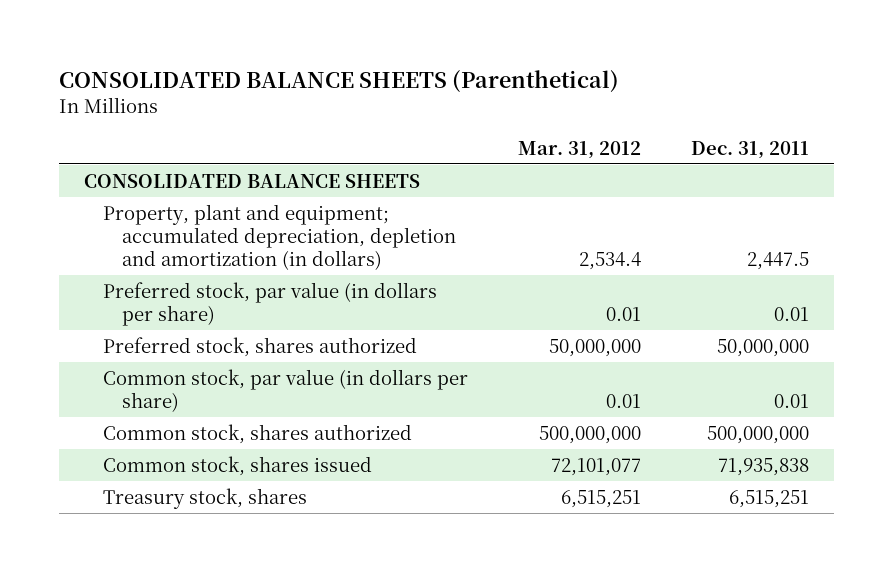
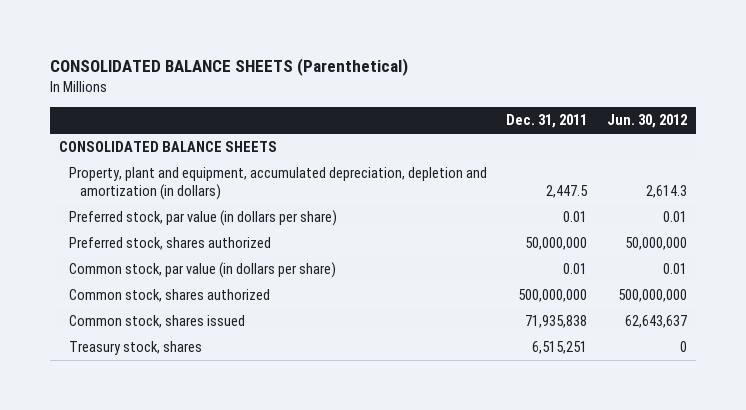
[517,140,641,159] Mar. 31, 2012 -> none
none -> [606,114,687,129] Jun. 30, 2012
[103,203,457,271] Property, plant and equipment; accumulated depreciation, depletion and amortization (in dollars) -> [69,167,488,200] Property, plant and equipment, accumulated depreciation, depletion and amortization (in dollars)

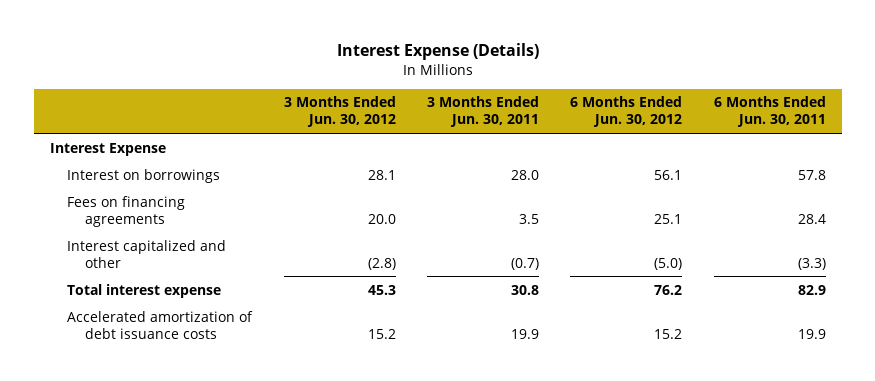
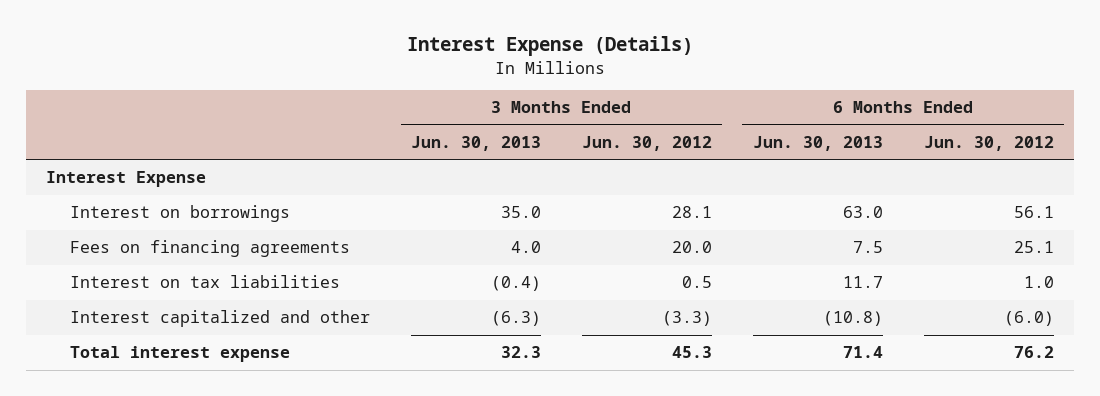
[427,96,540,128] 3 Months Ended Jun. 30, 2011 -> none
[713,96,826,128] 6 Months Ended Jun. 30, 2011 -> none
none -> [410,135,541,151] Jun. 30, 2013
none -> [752,135,883,151] Jun. 30, 2013
none -> [69,275,340,289] Interest on tax liabilities
[367,257,396,270] (2.8) -> [661,311,712,327] (3.3)
[654,257,683,270] (5.0) -> [1003,311,1054,327] (6.0)
[67,310,254,339] Accelerated amortization of debt issuance costs -> none

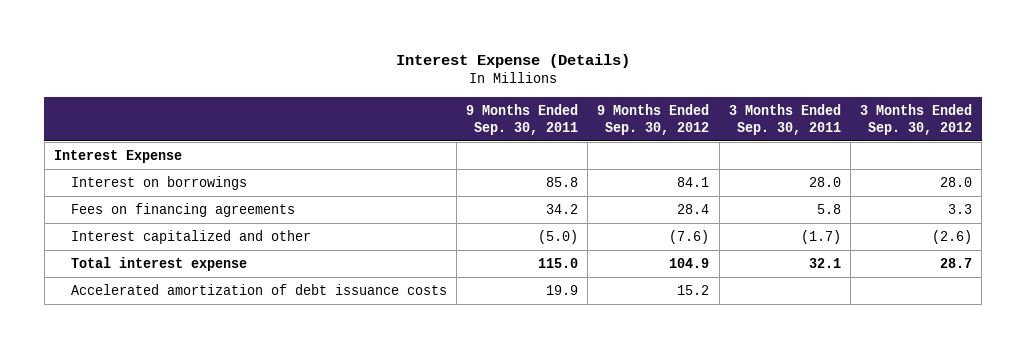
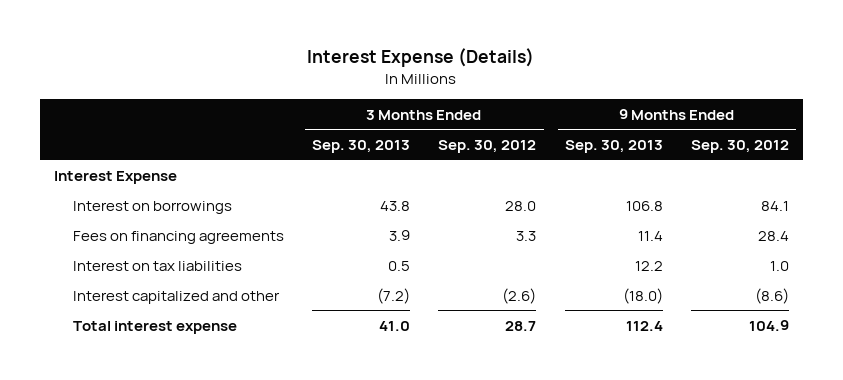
[466,103,579,135] 9 Months Ended Sep. 30, 2011 -> none
[728,103,841,135] 3 Months Ended Sep. 30, 2011 -> none
none -> [312,139,411,153] Sep. 30, 2013
none -> [564,139,663,153] Sep. 30, 2013
none -> [73,260,243,271] Interest on tax liabilities
[669,229,710,244] (7.6) -> [754,287,789,304] (8.6)
[70,283,447,295] Accelerated amortization of debt issuance costs -> none

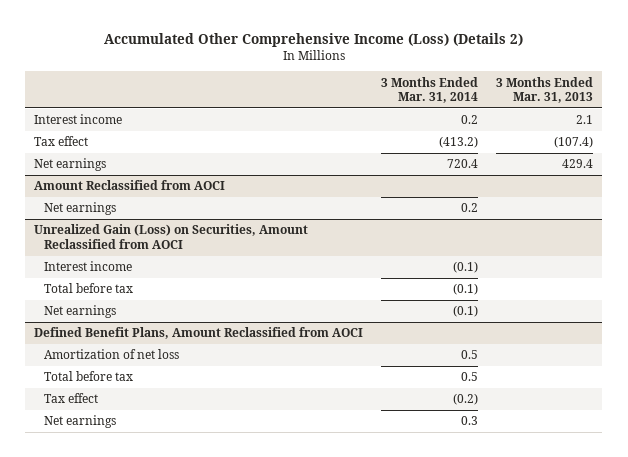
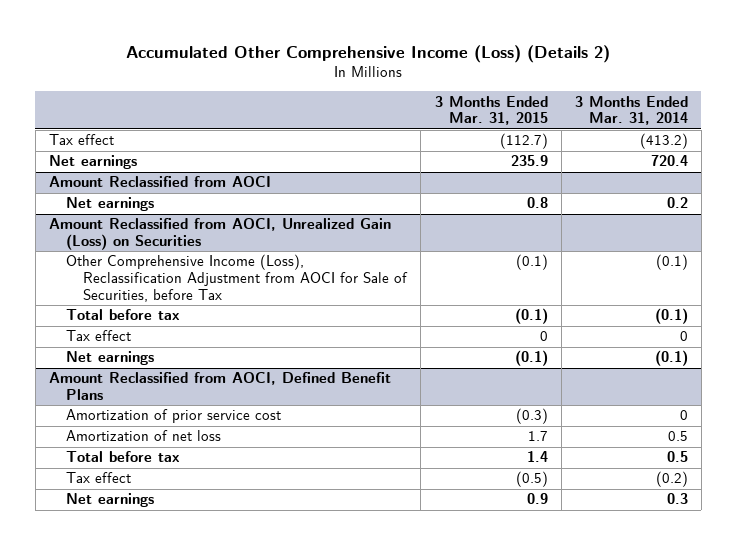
[496,76,594,104] 3 Months Ended Mar. 31, 2013 -> none
none -> [434,95,548,126] 3 Months Ended Mar. 31, 2015
[34,114,123,125] Interest income -> none
[44,261,133,272] Interest income -> none
[34,224,309,249] Unrealized Gain (Loss) on Securities, Amount Reclassified from AOCI -> [49,218,392,251] Amount Reclassified from AOCI, Unrealized Gain (Loss) on Securities
none -> [66,254,409,302] Other Comprehensive Income (Loss), Reclassification Adjustment from AOCI for Sale of Securities, before Tax
none -> [66,330,132,342] Tax effect
[34,327,364,340] Defined Benefit Plans, Amount Reclassified from AOCI -> [49,372,392,401] Amount Reclassified from AOCI, Defined Benefit Plans
none -> [66,409,282,424] Amortization of prior service cost

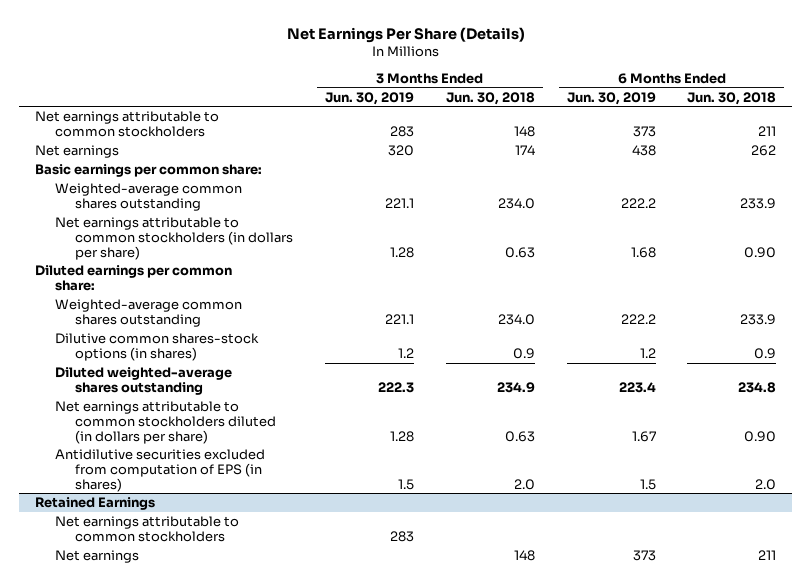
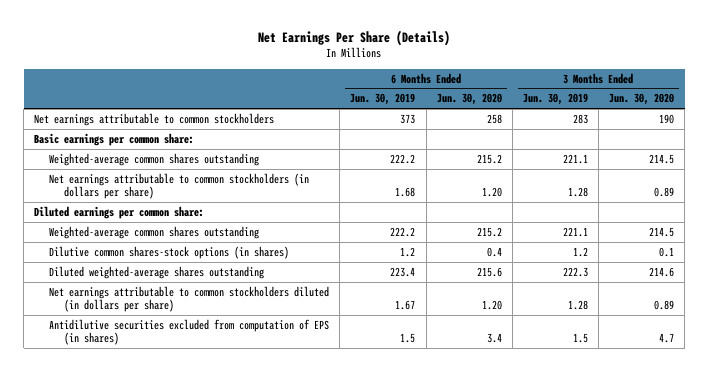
[445,91,535,105] Jun. 30, 2018 -> none
[687,91,777,105] Jun. 30, 2018 -> none
none -> [436,93,502,106] Jun. 30, 2020
none -> [608,93,674,106] Jun. 30, 2020
[34,145,119,159] Net earnings -> none
[34,497,155,511] Retained Earnings -> none
[54,516,239,542] Net earnings attributable to common stockholders -> none
[54,550,139,564] Net earnings -> none

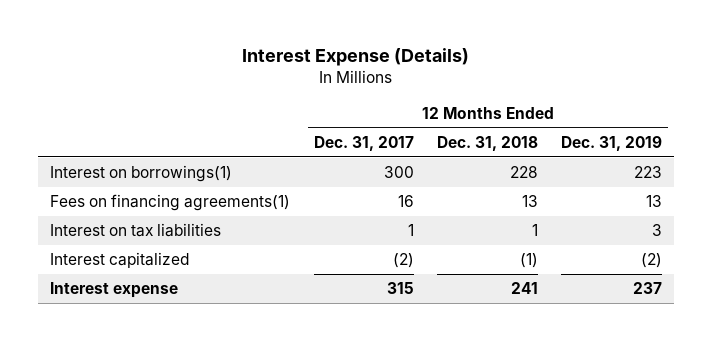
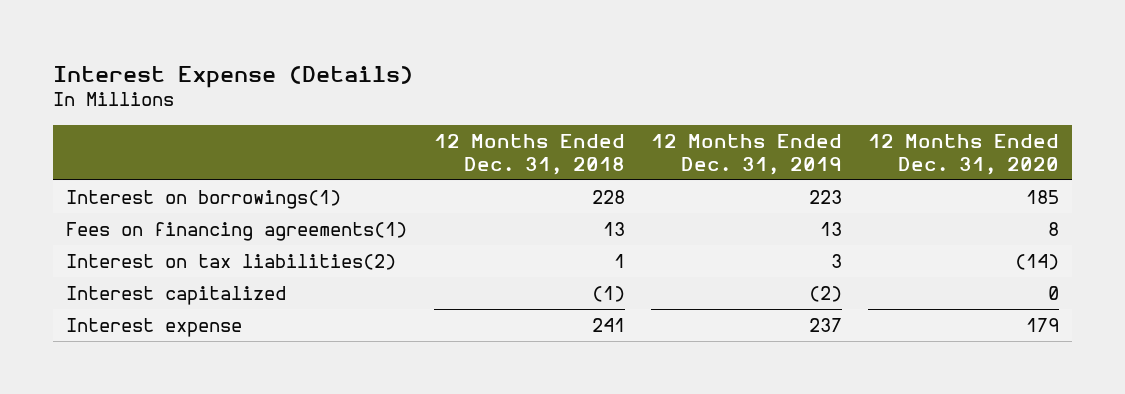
[313,135,414,151] Dec. 31, 2017 -> none
none -> [867,133,1059,175] 12 Months Ended Dec. 31, 2020
[50,223,222,238] Interest on tax liabilities -> [66,253,397,270] Interest on tax liabilities(2)

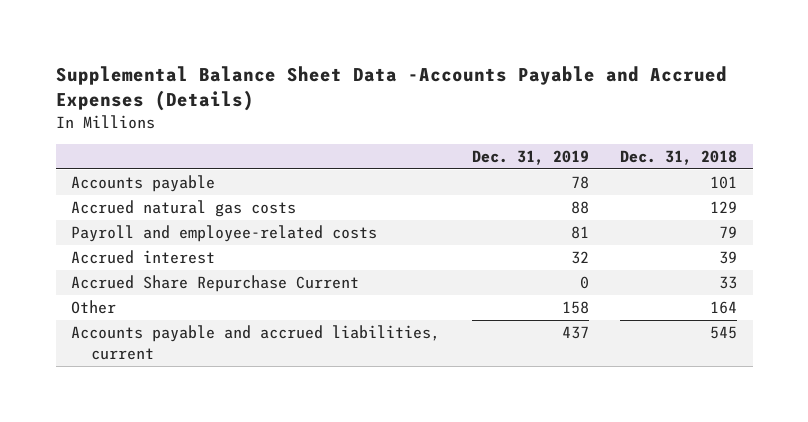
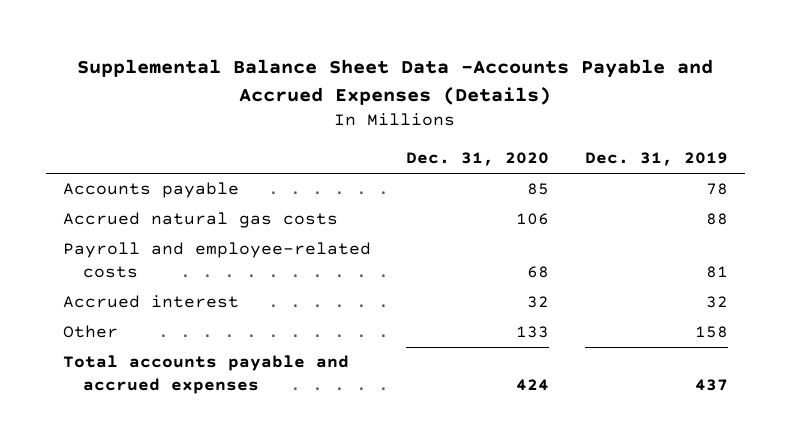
[619,150,737,166] Dec. 31, 2018 -> none
none -> [406,152,550,167] Dec. 31, 2020
[71,275,360,293] Accrued Share Repurchase Current -> none
[71,325,441,360] Accounts payable and accrued liabilities, current -> [63,355,350,395] Total accounts payable and accrued expenses

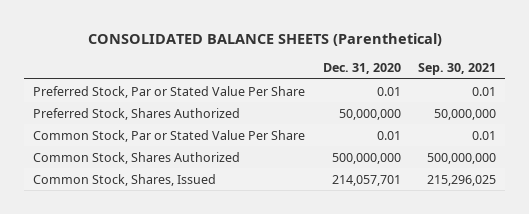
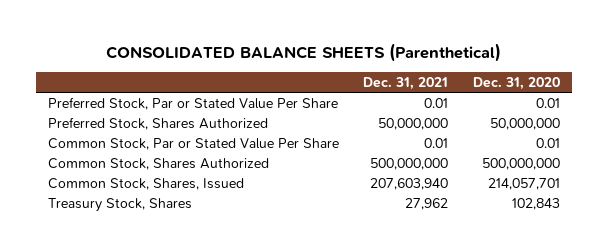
[418,63,497,76] Sep. 30, 2021 -> none
none -> [363,76,449,90] Dec. 31, 2021
none -> [47,197,192,212] Treasury Stock, Shares

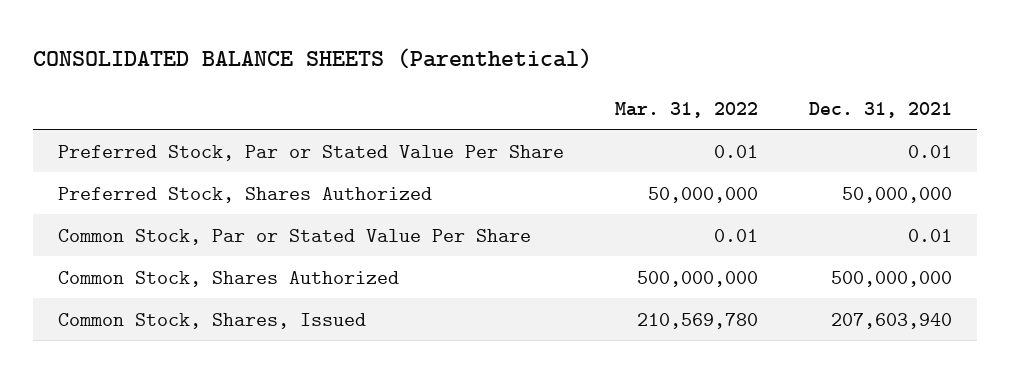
[472,76,560,90] Dec. 31, 2020 -> none
none -> [615,101,759,118] Mar. 31, 2022
[47,197,192,212] Treasury Stock, Shares -> none

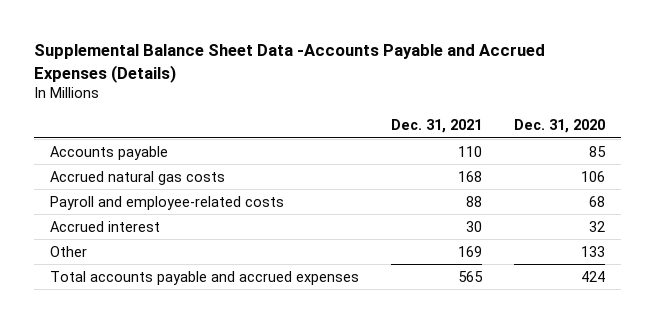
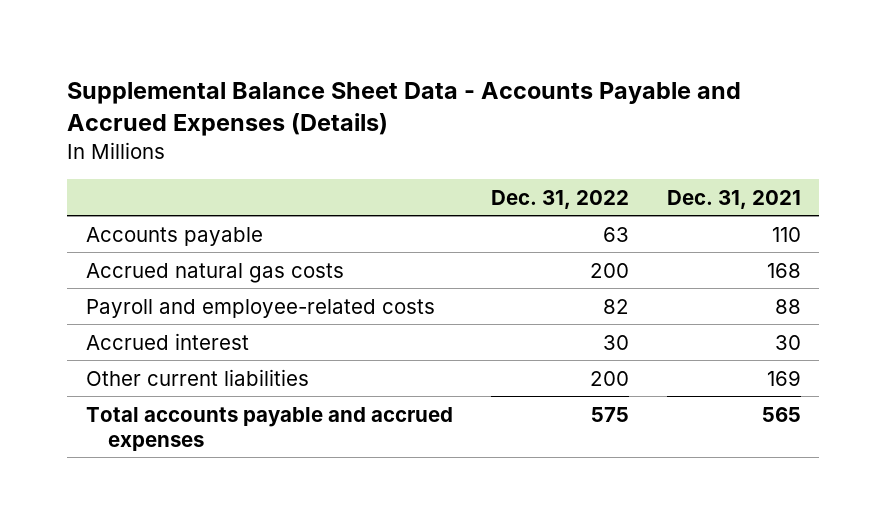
[34,44,546,83] Supplemental Balance Sheet Data -Accounts Payable and Accrued Expenses (Details) -> [67,82,742,136] Supplemental Balance Sheet Data - Accounts Payable and Accrued Expenses (Details)
[514,119,606,134] Dec. 31, 2020 -> none
none -> [490,189,629,209] Dec. 31, 2022
[50,245,88,257] Other -> [86,368,310,386] Other current liabilities

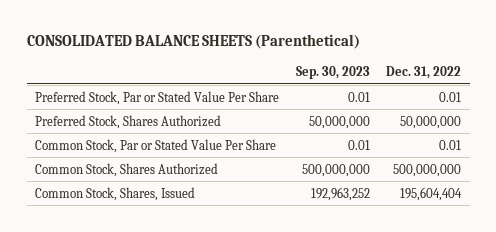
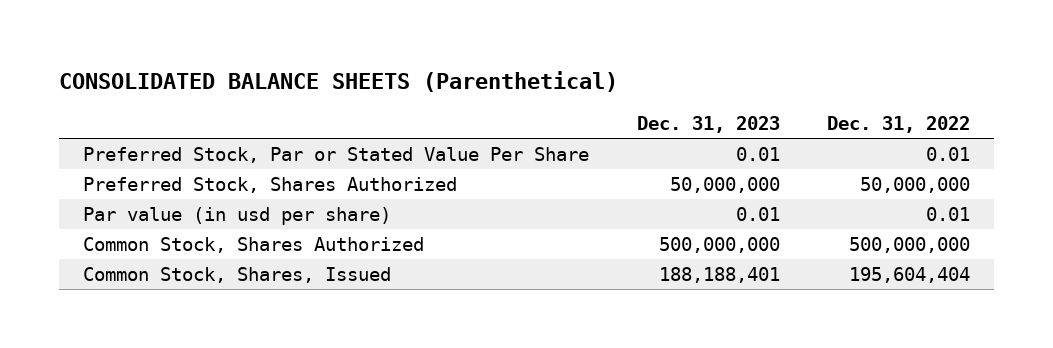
[295,65,370,79] Sep. 30, 2023 -> none
none -> [636,116,780,134] Dec. 31, 2023
[35,138,277,153] Common Stock, Par or Stated Value Per Share -> [83,206,392,225] Par value (in usd per share)

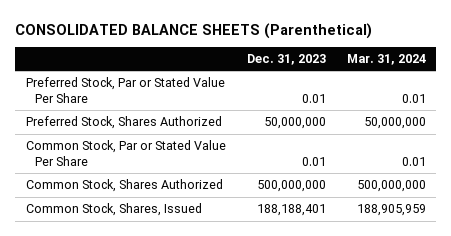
[827,116,971,134] Dec. 31, 2022 -> none
none -> [346,54,426,66] Mar. 31, 2024
[83,206,392,225] Par value (in usd per share) -> [25,140,226,166] Common Stock, Par or Stated Value Per Share

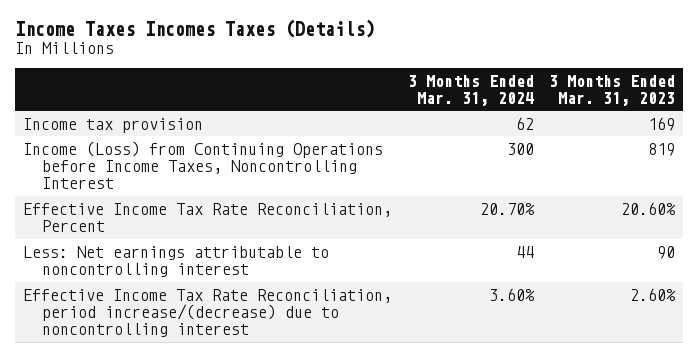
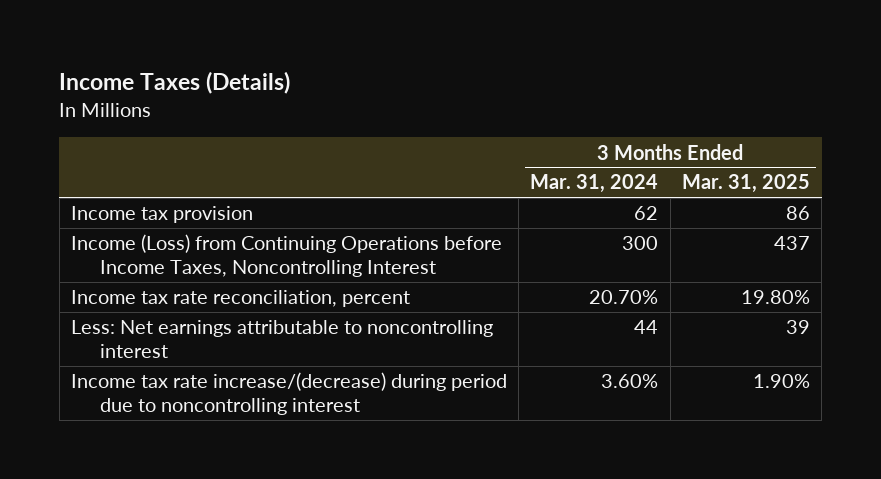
[15,19,376,39] Income Taxes Incomes Taxes (Details) -> [59,71,291,95] Income Taxes (Details)
[548,74,675,106] 3 Months Ended Mar. 31, 2023 -> none
none -> [681,174,810,194] Mar. 31, 2025
[23,202,393,232] Effective Income Tax Rate Reconciliation, Percent -> [70,290,410,308] Income tax rate reconciliation, percent
[23,288,393,337] Effective Income Tax Rate Reconciliation, period increase/(decrease) due to noncontrolling interest -> [70,372,507,415] Income tax rate increase/(decrease) during period due to noncontrolling interest

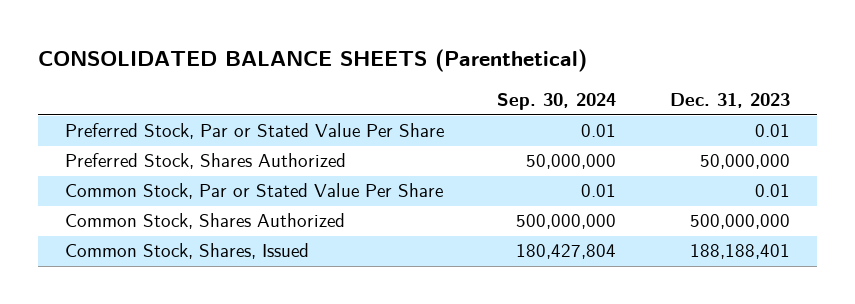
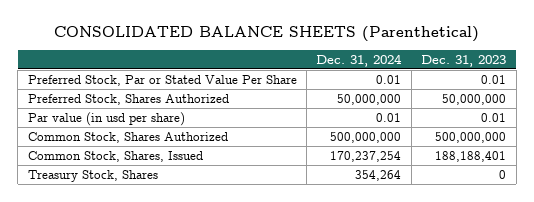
[497,93,617,111] Sep. 30, 2024 -> none
none -> [316,53,403,67] Dec. 31, 2024
[64,183,443,200] Common Stock, Par or Stated Value Per Share -> [27,111,185,126] Par value (in usd per share)
none -> [27,169,158,182] Treasury Stock, Shares

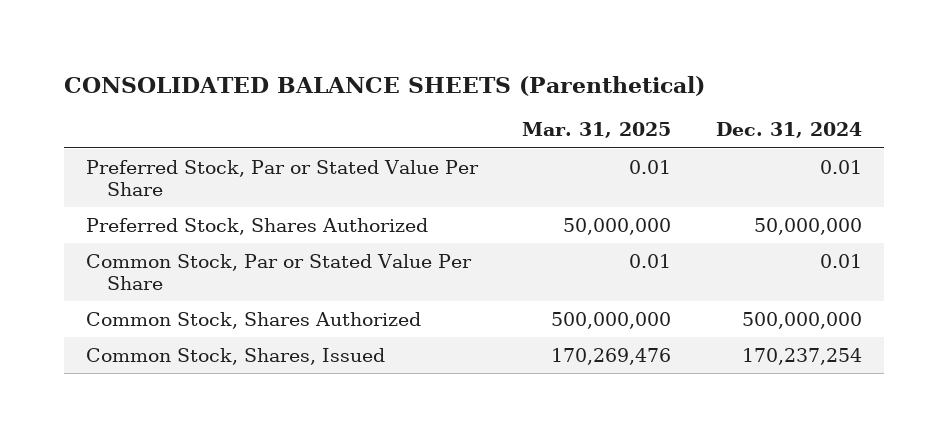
[421,54,507,67] Dec. 31, 2023 -> none
none -> [522,122,672,139] Mar. 31, 2025
[27,111,185,126] Par value (in usd per share) -> [86,253,473,290] Common Stock, Par or Stated Value Per Share
[27,169,158,182] Treasury Stock, Shares -> none

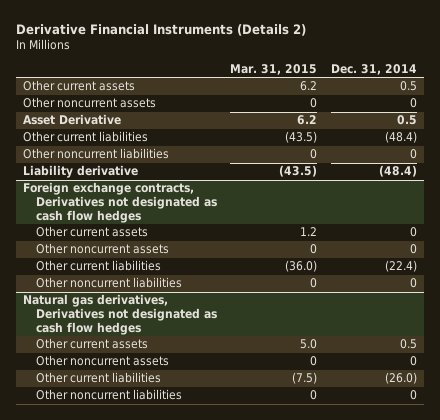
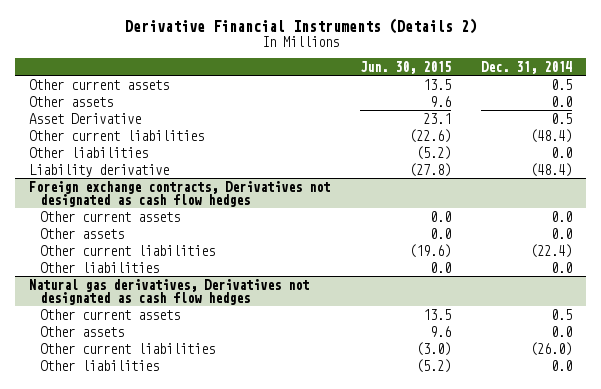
[230,64,318,76] Mar. 31, 2015 -> none
none -> [360,60,452,74] Jun. 30, 2015
[23,97,157,109] Other noncurrent assets -> [29,95,114,107] Other assets
[410,98,418,109] 0 -> [550,95,572,107] 0.0
[23,148,170,160] Other noncurrent liabilities -> [29,146,149,158] Other liabilities
[410,149,418,160] 0 -> [550,146,572,158] 0.0
[410,227,418,238] 0 -> [550,210,572,222] 0.0
[35,243,169,255] Other noncurrent assets -> [40,227,125,239] Other assets
[410,244,418,255] 0 -> [550,227,572,239] 0.0
[35,277,182,289] Other noncurrent liabilities -> [40,261,160,273] Other liabilities
[410,278,418,289] 0 -> [550,261,572,273] 0.0
[35,355,169,367] Other noncurrent assets -> [40,325,125,337] Other assets
[410,356,418,367] 0 -> [550,325,572,337] 0.0
[35,389,182,401] Other noncurrent liabilities -> [40,359,160,371] Other liabilities
[410,390,418,401] 0 -> [550,359,572,371] 0.0

